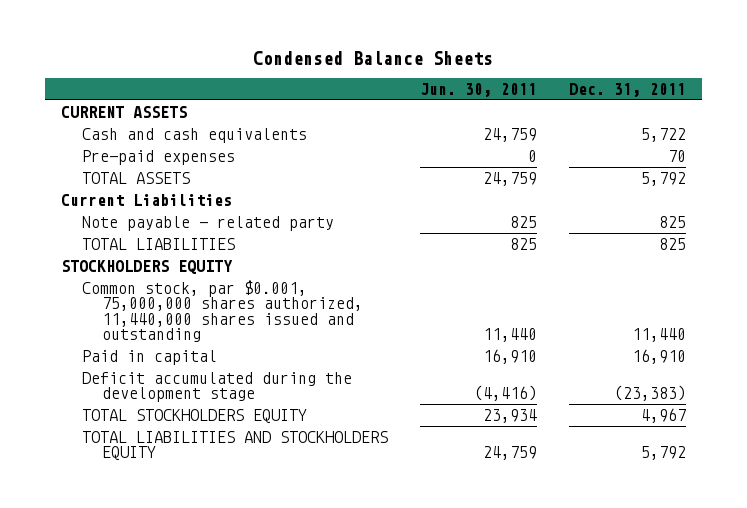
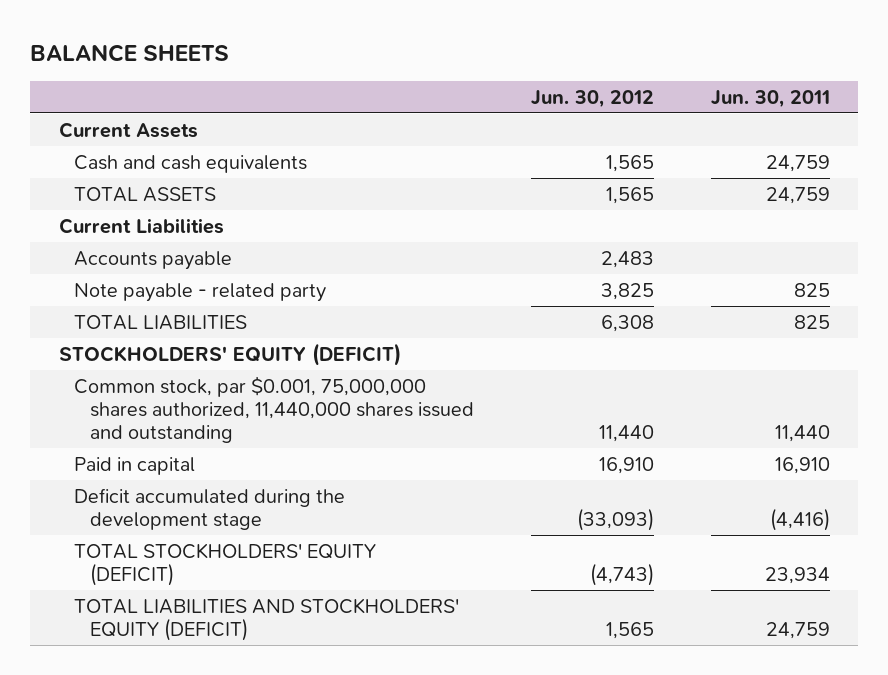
[253,51,494,66] Condensed Balance Sheets -> [30,43,230,62] BALANCE SHEETS
[568,83,686,98] Dec. 31, 2011 -> none
none -> [530,89,654,108] Jun. 30, 2012
[60,105,187,118] CURRENT ASSETS -> [58,121,198,138] Current Assets
[81,149,235,165] Pre-paid expenses -> none
none -> [74,250,233,270] Accounts payable
[60,259,233,274] STOCKHOLDERS EQUITY -> [58,342,401,366] STOCKHOLDERS' EQUITY (DEFICIT)
[81,408,307,423] TOTAL STOCKHOLDERS EQUITY -> [74,542,377,586] TOTAL STOCKHOLDERS' EQUITY (DEFICIT)
[81,430,388,461] TOTAL LIABILITIES AND STOCKHOLDERS EQUITY -> [74,597,460,641] TOTAL LIABILITIES AND STOCKHOLDERS' EQUITY (DEFICIT)

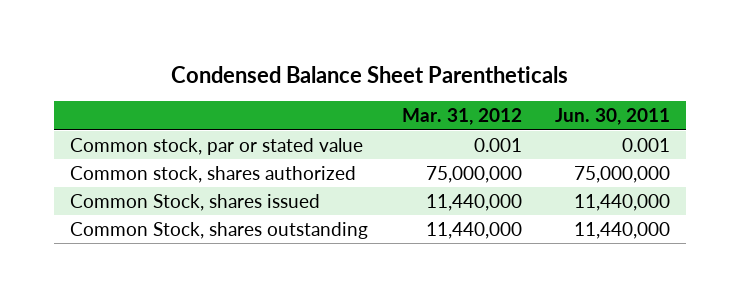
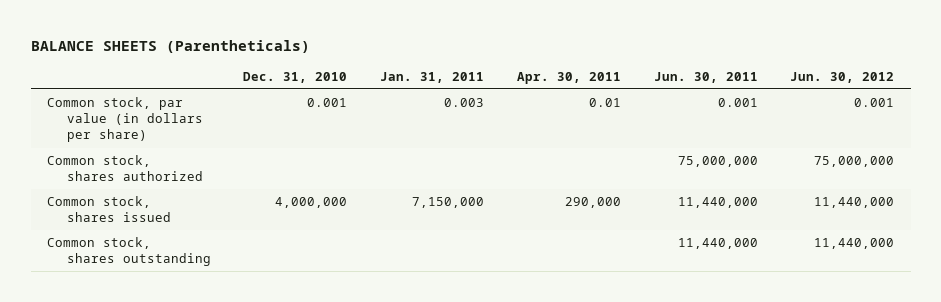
[171,65,569,83] Condensed Balance Sheet Parentheticals -> [30,39,310,53] BALANCE SHEETS (Parentheticals)
[401,108,522,126] Mar. 31, 2012 -> none
none -> [243,71,348,83] Dec. 31, 2010
none -> [380,71,485,83] Jan. 31, 2011
none -> [516,71,621,84] Apr. 30, 2011
none -> [790,71,895,83] Jun. 30, 2012
[70,137,364,155] Common stock, par or stated value -> [47,97,203,143] Common stock, par value (in dollars per share)
[70,193,321,211] Common Stock, shares issued -> [47,196,171,223] Common stock, shares issued
[70,221,369,239] Common Stock, shares outstanding -> [47,237,211,267] Common stock, shares outstanding

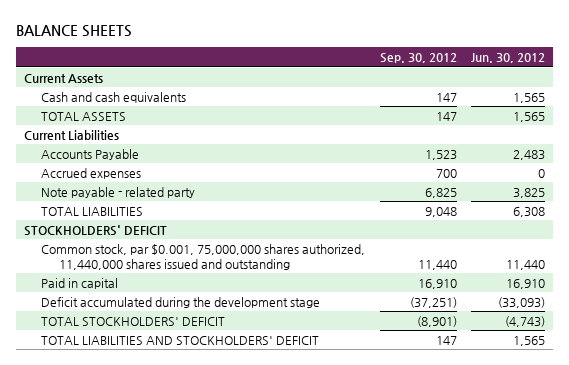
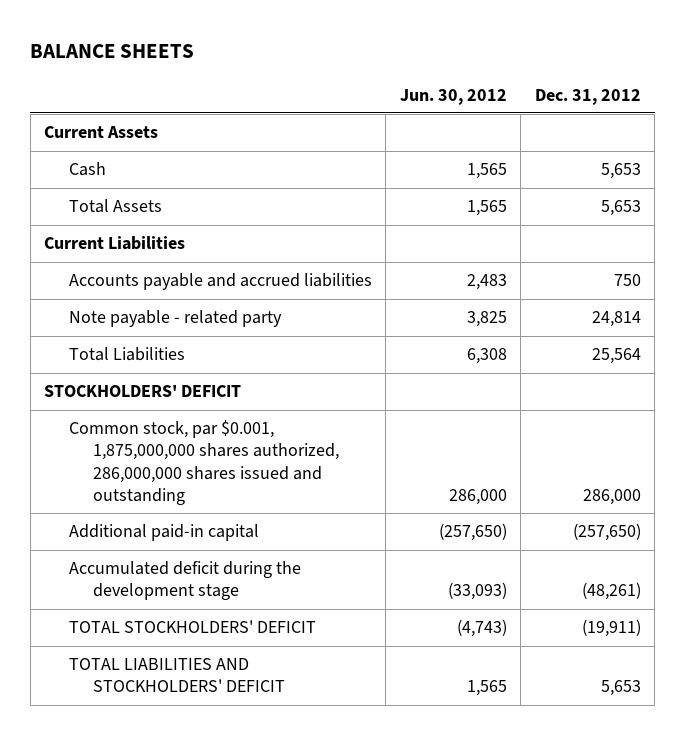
[379,53,457,64] Sep. 30, 2012 -> none
none -> [534,88,641,105] Dec. 31, 2012
[41,91,187,103] Cash and cash equivalents -> [68,162,106,177] Cash
[41,111,127,121] TOTAL ASSETS -> [68,199,162,214] Total Assets
[41,167,142,179] Accrued expenses -> none
[41,148,140,160] Accounts Payable -> [68,273,372,291] Accounts payable and accrued liabilities
[41,206,144,216] TOTAL LIABILITIES -> [68,347,185,362] Total Liabilities
[41,243,366,270] Common stock, par $0.001, 75,000,000 shares authorized, 11,440,000 shares issued and outstanding -> [68,420,340,505] Common stock, par $0.001, 1,875,000,000 shares authorized, 286,000,000 shares issued and outstanding
[506,259,546,270] 11,440 -> [448,488,507,505] 286,000
[41,277,119,289] Paid in capital -> [68,524,259,542] Additional paid-in capital
[506,278,546,289] 16,910 -> [438,523,507,542] (257,650)
[41,296,321,308] Deficit accumulated during the development stage -> [68,561,301,601] Accumulated deficit during the development stage

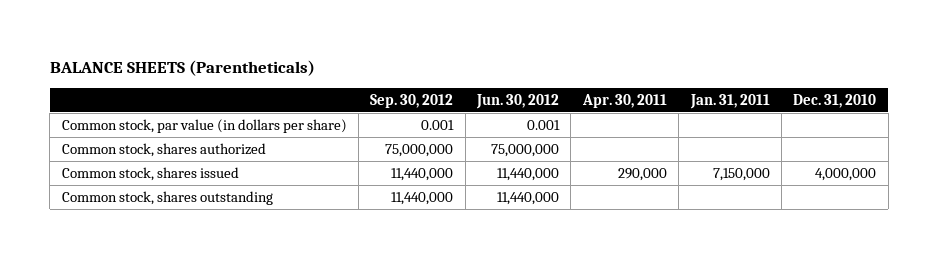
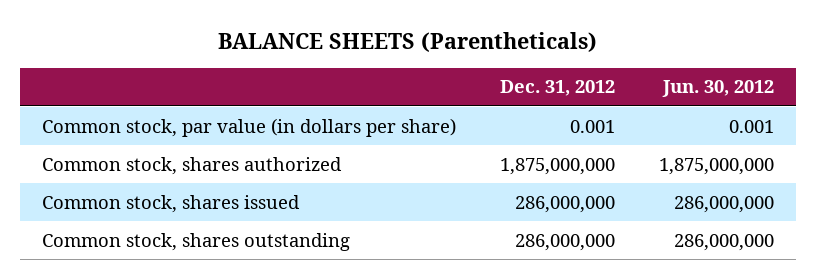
[370,93,454,108] Sep. 30, 2012 -> none
[581,93,667,108] Apr. 30, 2011 -> none
[689,93,770,109] Jan. 31, 2011 -> none
[793,93,877,108] Dec. 31, 2010 -> none
none -> [500,80,616,97] Dec. 31, 2012
[491,144,560,158] 75,000,000 -> [659,157,775,175] 1,875,000,000
[497,168,560,182] 11,440,000 -> [674,195,775,213] 286,000,000
[497,192,560,206] 11,440,000 -> [674,233,775,251] 286,000,000

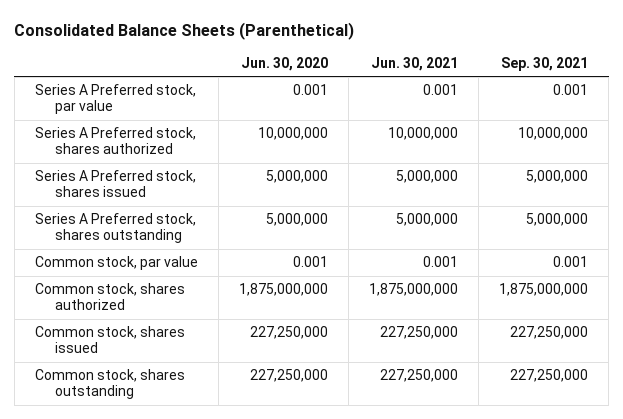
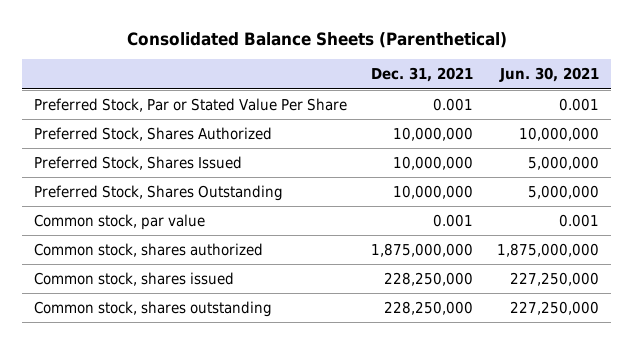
[240,56,328,71] Jun. 30, 2020 -> none
[501,56,589,71] Sep. 30, 2021 -> none
none -> [371,67,474,83] Dec. 31, 2021
[34,84,196,115] Series A Preferred stock, par value -> [34,97,348,112] Preferred Stock, Par or Stated Value Per Share
[34,127,196,155] Series A Preferred stock, shares authorized -> [34,126,273,141] Preferred Stock, Shares Authorized
[34,170,196,198] Series A Preferred stock, shares issued -> [34,155,243,170] Preferred Stock, Shares Issued
[34,213,196,244] Series A Preferred stock, shares outstanding -> [34,184,284,201] Preferred Stock, Shares Outstanding

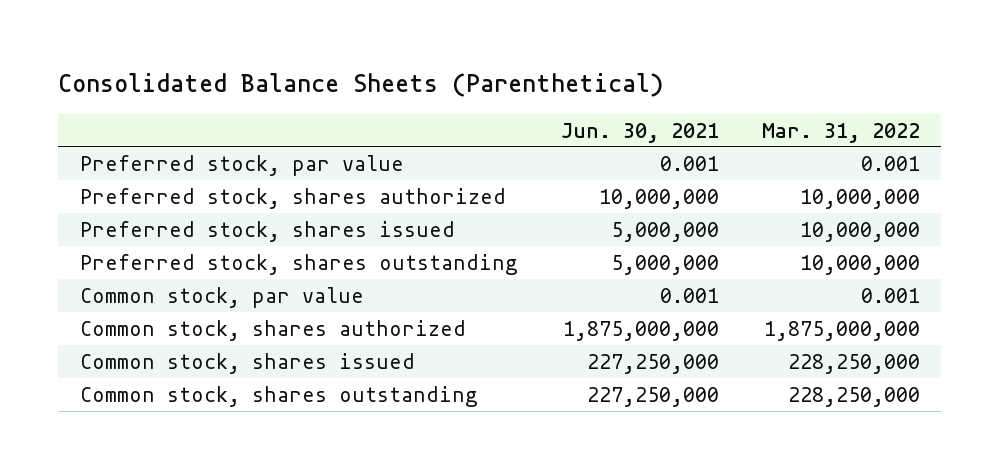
[371,67,474,83] Dec. 31, 2021 -> none
none -> [761,122,920,143] Mar. 31, 2022
[34,97,348,112] Preferred Stock, Par or Stated Value Per Share -> [79,154,404,176] Preferred stock, par value
[34,126,273,141] Preferred Stock, Shares Authorized -> [79,187,506,209] Preferred stock, shares authorized
[34,155,243,170] Preferred Stock, Shares Issued -> [79,220,455,242] Preferred stock, shares issued
[34,184,284,201] Preferred Stock, Shares Outstanding -> [79,253,518,275] Preferred stock, shares outstanding

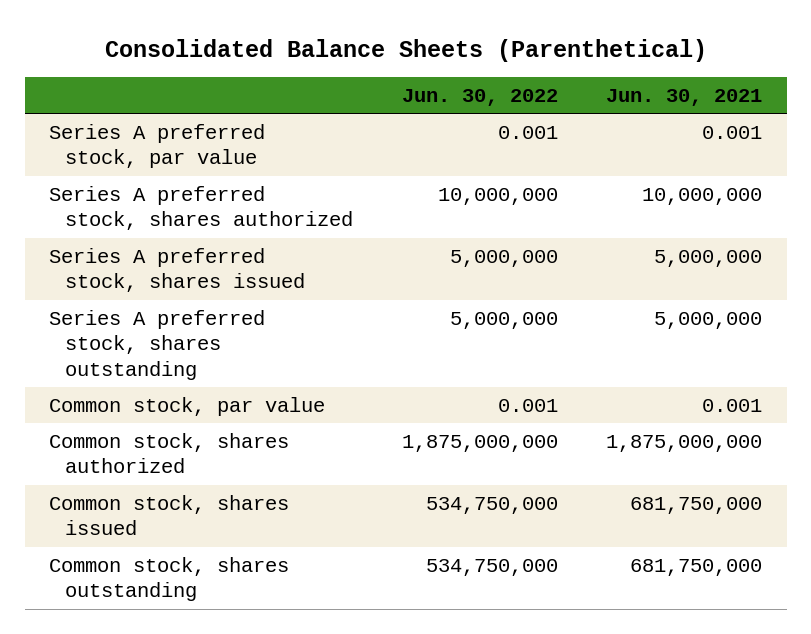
[761,122,920,143] Mar. 31, 2022 -> none
none -> [401,88,558,106] Jun. 30, 2022
[79,154,404,176] Preferred stock, par value -> [48,123,265,169] Series A preferred stock, par value
[79,187,506,209] Preferred stock, shares authorized -> [48,185,353,231] Series A preferred stock, shares authorized
[79,220,455,242] Preferred stock, shares issued -> [48,247,305,293] Series A preferred stock, shares issued
[79,253,518,275] Preferred stock, shares outstanding -> [48,309,265,380] Series A preferred stock, shares outstanding
[586,353,719,374] 227,250,000 -> [630,496,763,514] 681,750,000
[586,386,719,407] 227,250,000 -> [630,558,763,576] 681,750,000

